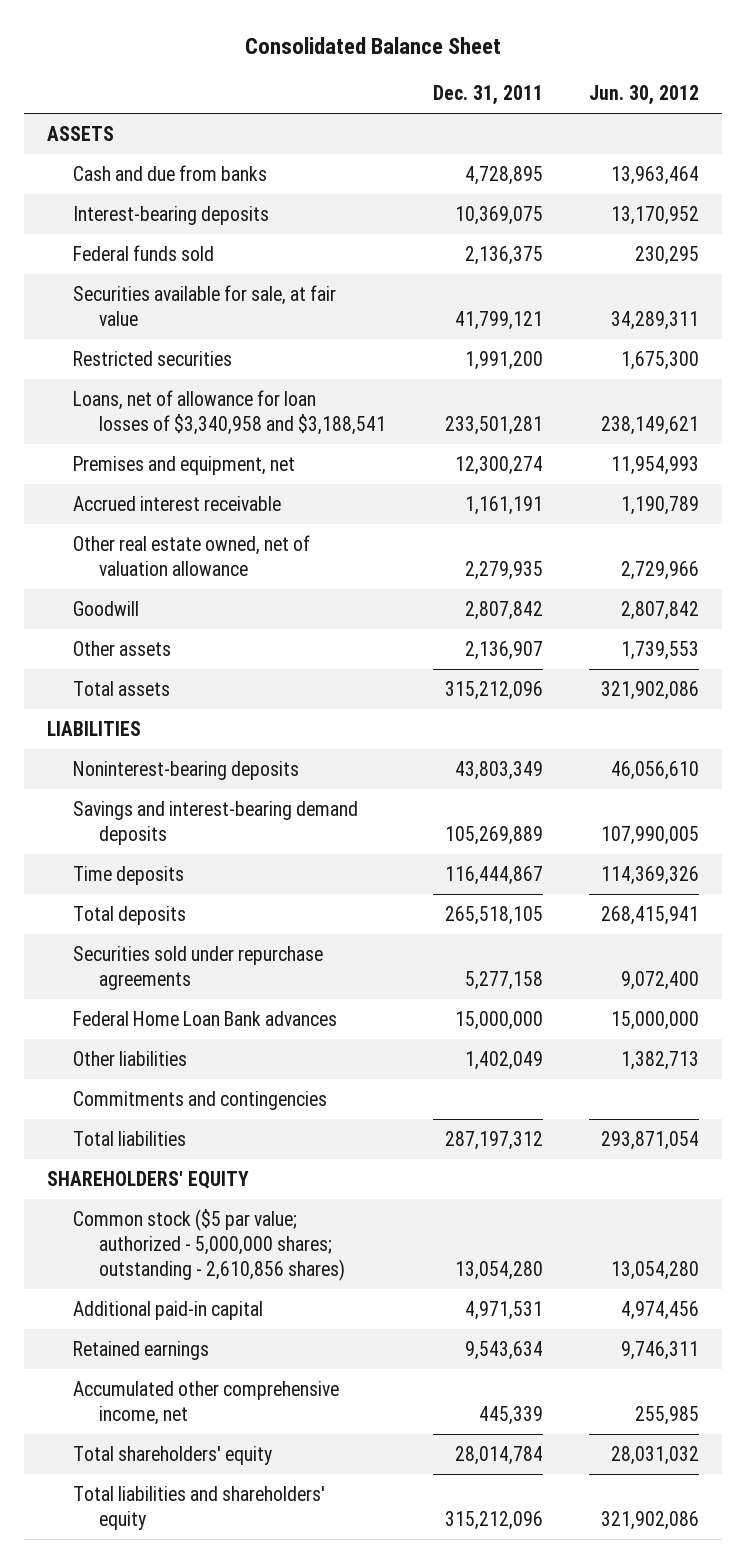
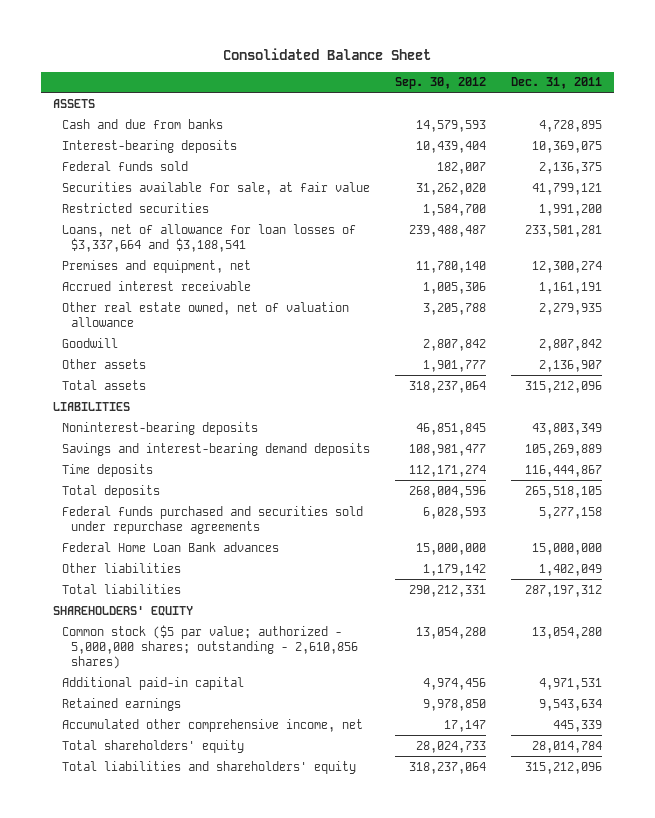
[588,85,699,106] Jun. 30, 2012 -> none
none -> [394,77,486,90] Sep. 30, 2012
[73,389,387,436] Loans, net of allowance for loan losses of $3,340,958 and $3,188,541 -> [62,223,357,252] Loans, net of allowance for loan losses of $3,337,664 and $3,188,541
[73,945,324,991] Securities sold under repurchase agreements -> [62,505,364,534] Federal funds purchased and securities sold under repurchase agreements
[73,1090,328,1110] Commitments and contingencies -> none

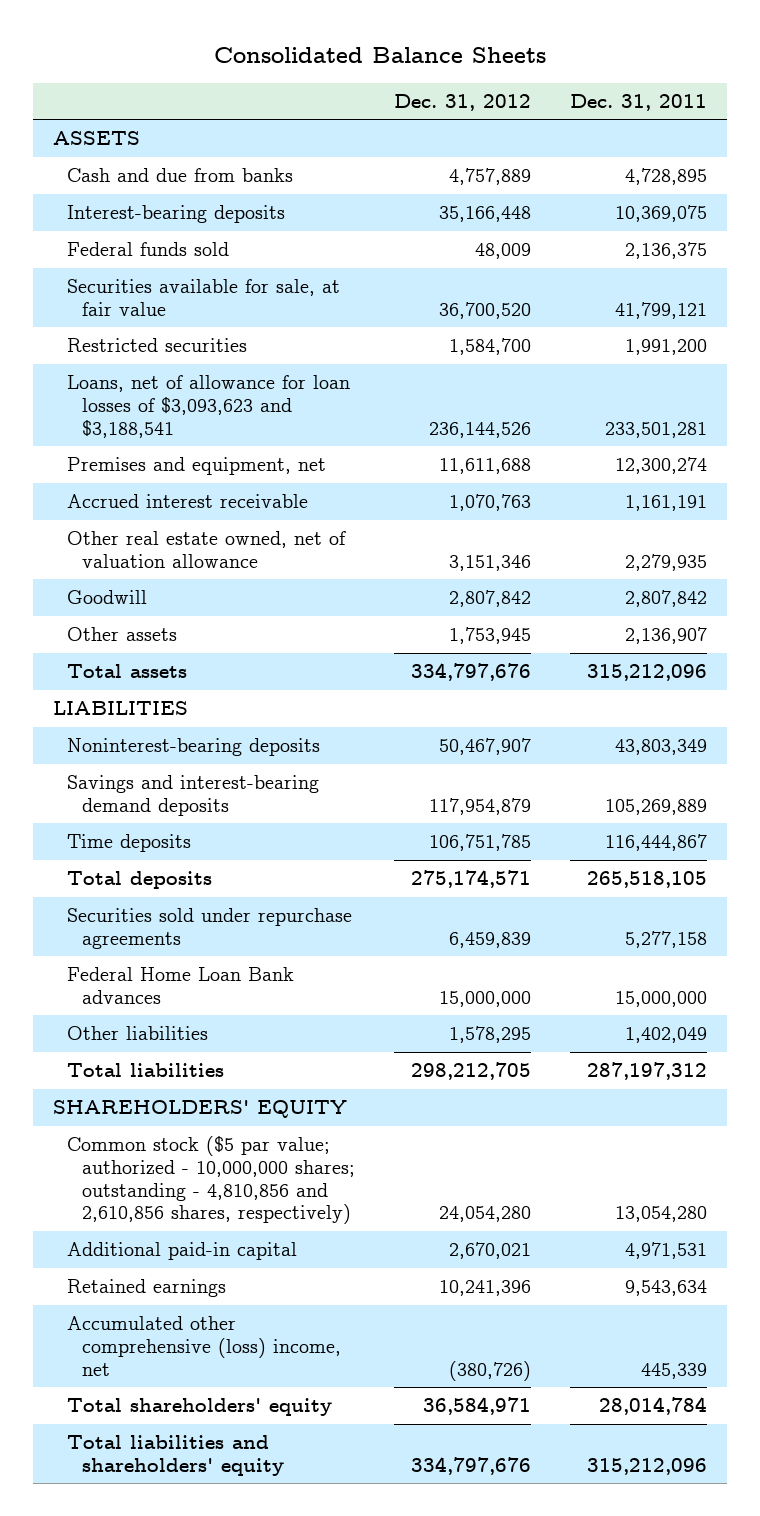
[223,47,432,60] Consolidated Balance Sheet -> [213,47,546,64] Consolidated Balance Sheets
[394,77,486,90] Sep. 30, 2012 -> none
none -> [393,93,531,111] Dec. 31, 2012
[62,223,357,252] Loans, net of allowance for loan losses of $3,337,664 and $3,188,541 -> [67,375,351,438] Loans, net of allowance for loan losses of $3,093,623 and $3,188,541
[62,505,364,534] Federal funds purchased and securities sold under repurchase agreements -> [67,908,353,949] Securities sold under repurchase agreements
[62,624,358,669] Common stock ($5 par value; authorized - 5,000,000 shares; outstanding - 2,610,856 shares) -> [67,1136,355,1225] Common stock ($5 par value; authorized - 10,000,000 shares; outstanding - 4,810,856 and 2,610,856 shares, respectively)
[62,718,364,732] Accumulated other comprehensive income, net -> [67,1316,341,1376] Accumulated other comprehensive (loss) income, net

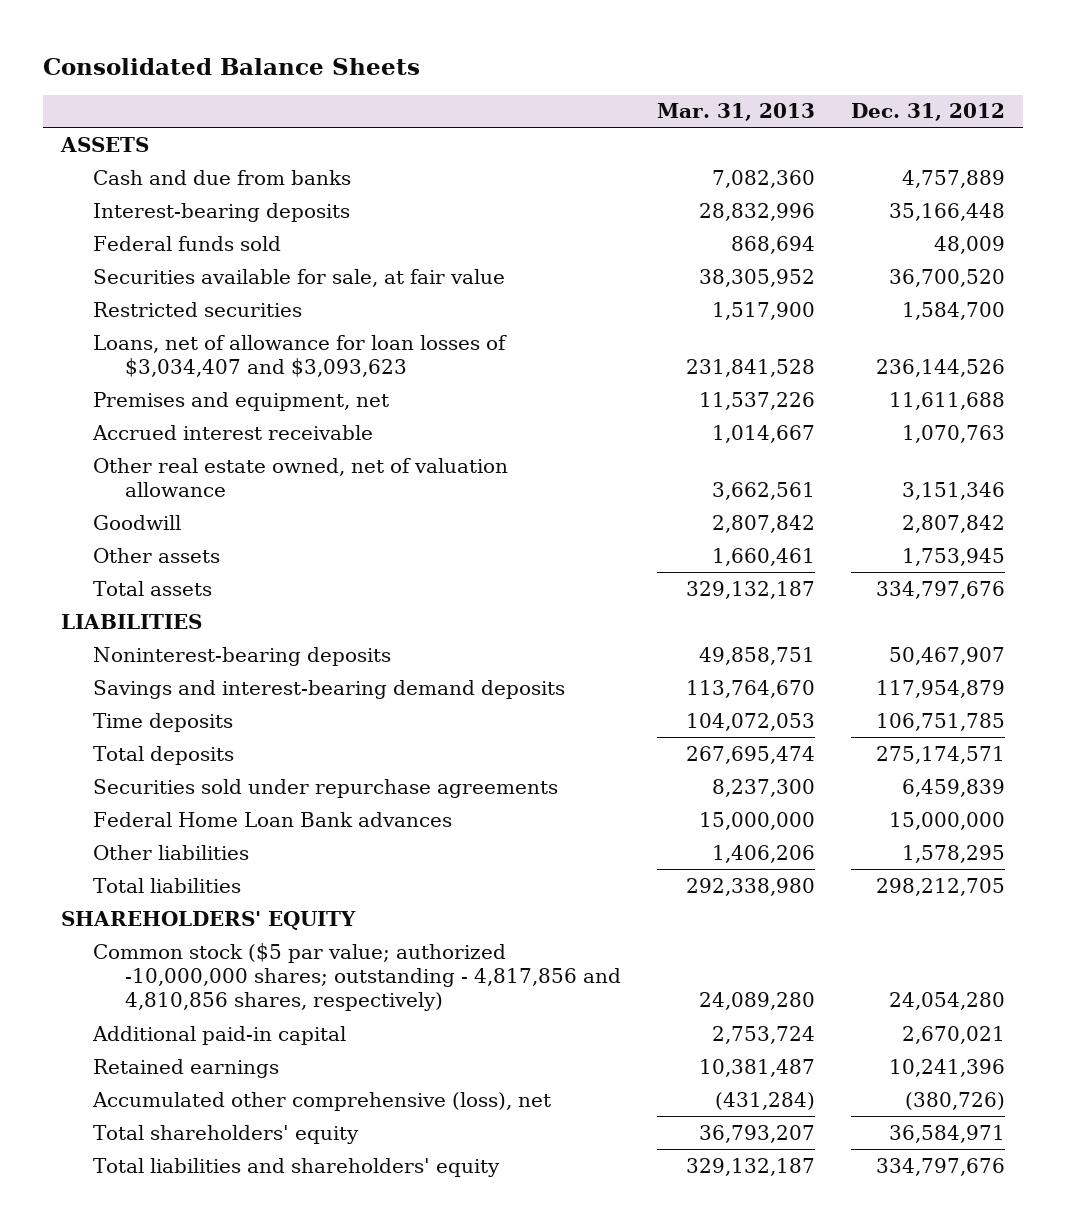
[570,93,708,111] Dec. 31, 2011 -> none
none -> [656,103,815,122] Mar. 31, 2013
[67,375,351,438] Loans, net of allowance for loan losses of $3,093,623 and $3,188,541 -> [93,334,508,378] Loans, net of allowance for loan losses of $3,034,407 and $3,093,623
[67,1136,355,1225] Common stock ($5 par value; authorized - 10,000,000 shares; outstanding - 4,810,856 and 2,610,856 shares, respectively) -> [93,942,621,1012] Common stock ($5 par value; authorized -10,000,000 shares; outstanding - 4,817,856 and 4,810,856 shares, respectively)
[67,1316,341,1376] Accumulated other comprehensive (loss) income, net -> [92,1091,552,1111] Accumulated other comprehensive (loss), net

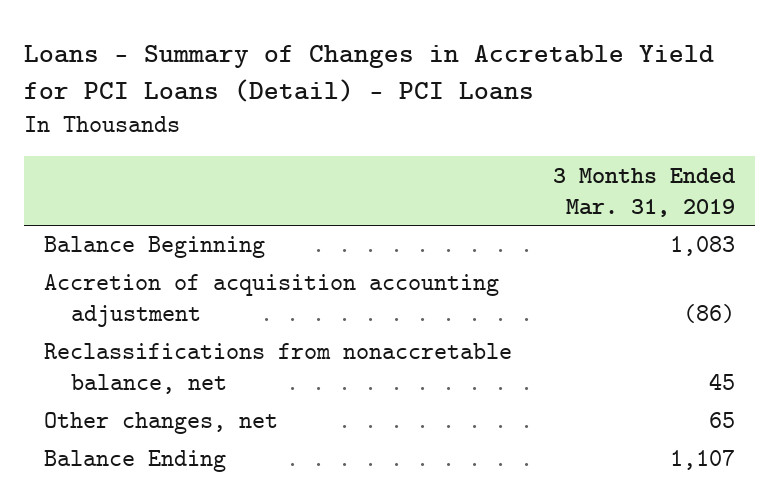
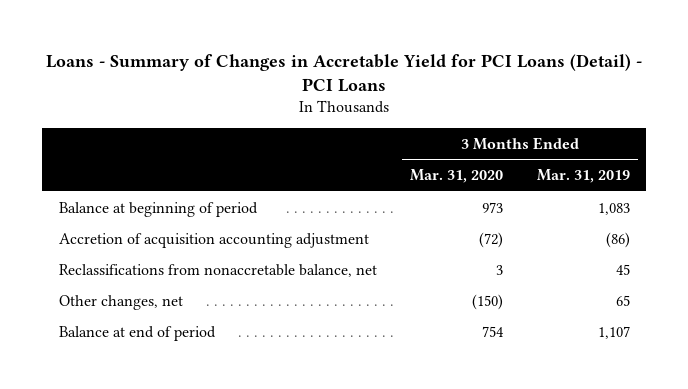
none -> [410,169,504,184] Mar. 31, 2020
[44,236,266,259] Balance Beginning -> [58,201,258,217] Balance at beginning of period
[44,450,227,473] Balance Ending -> [58,325,216,341] Balance at end of period

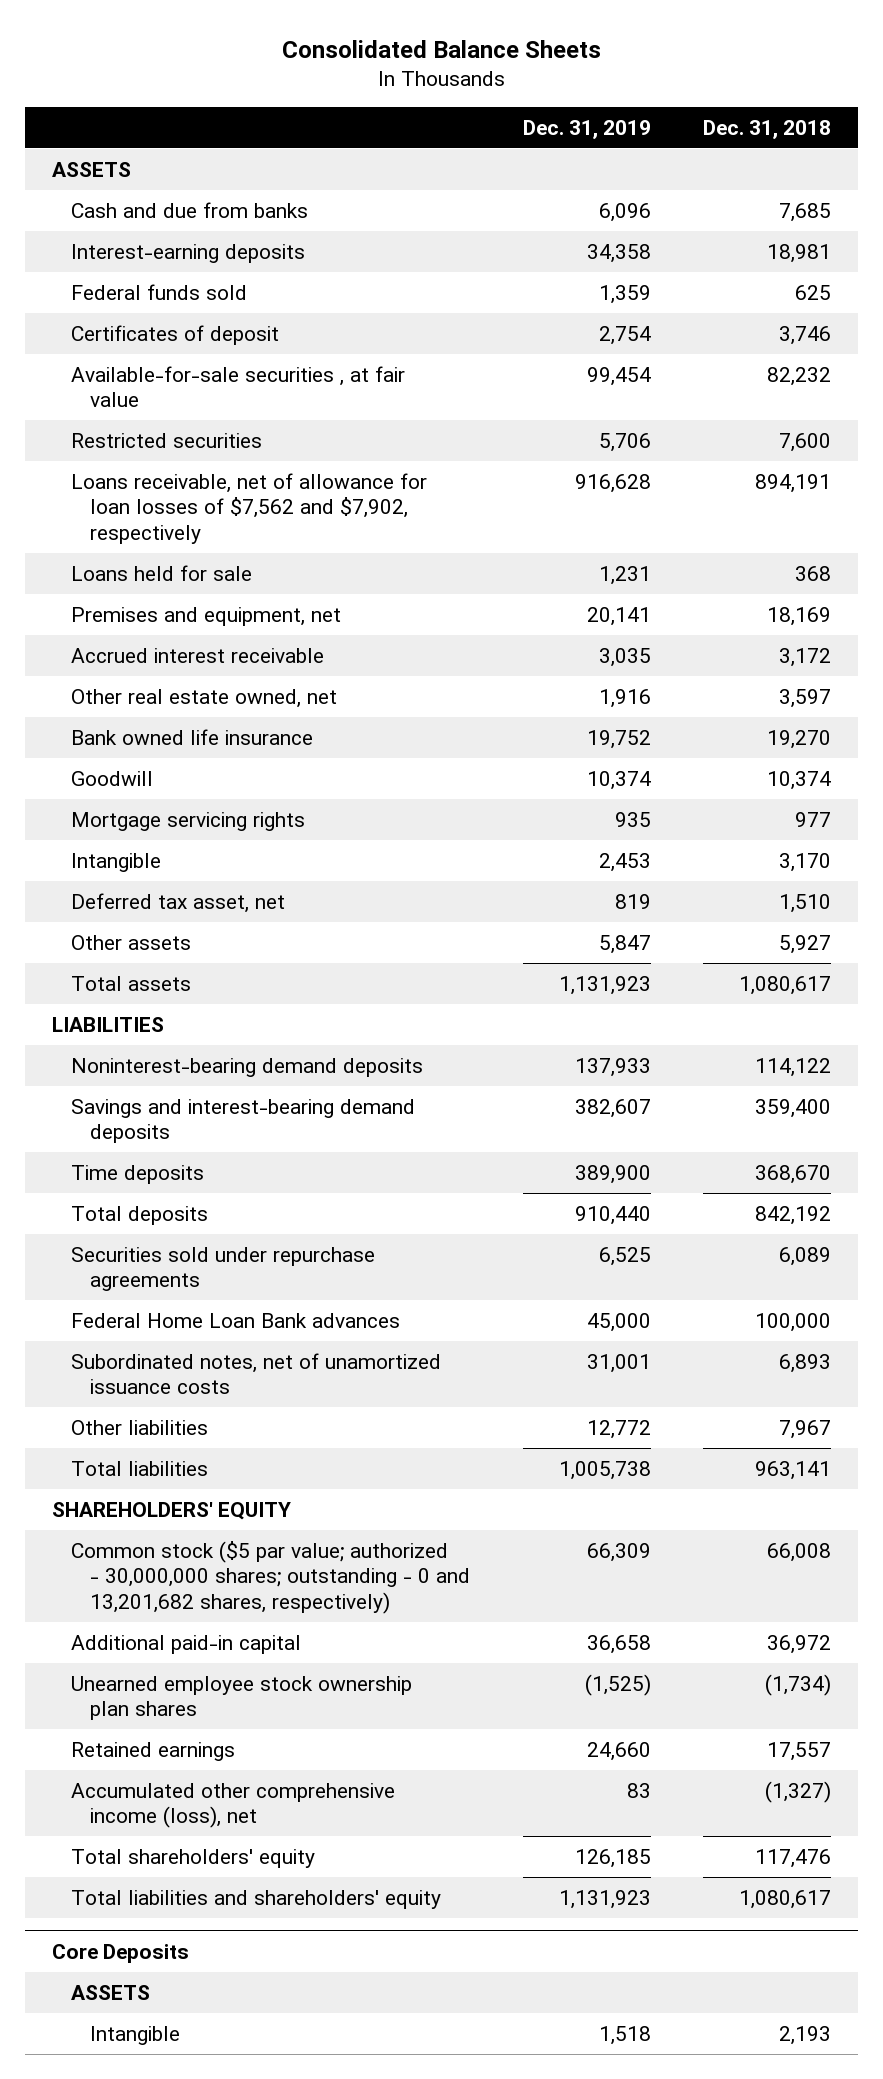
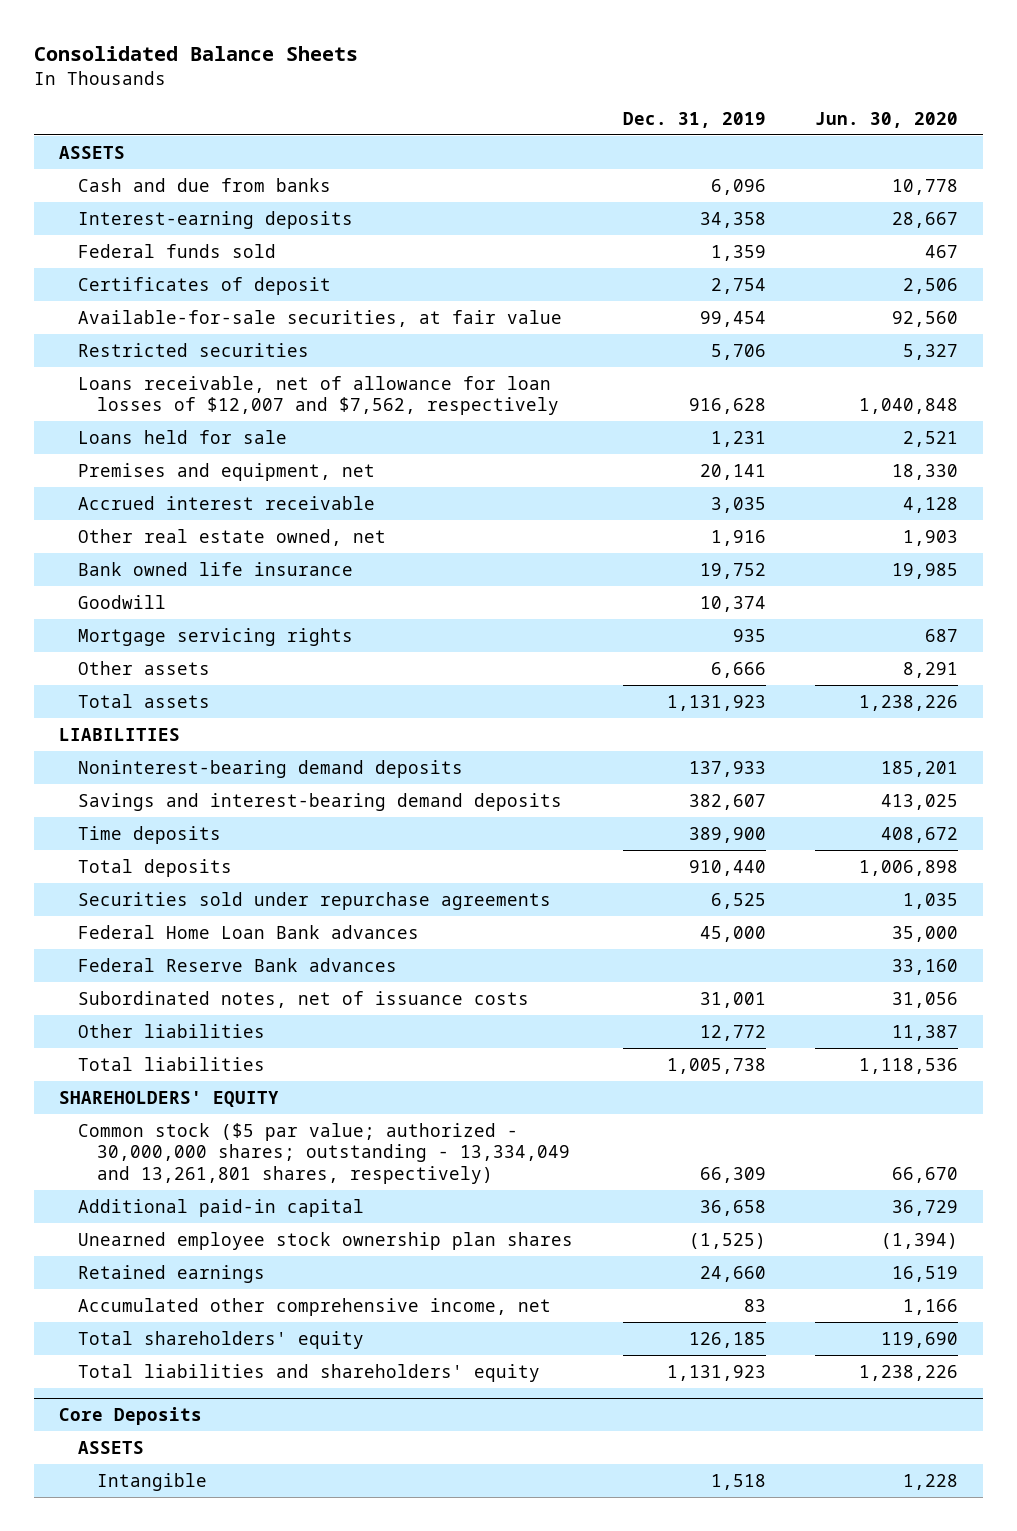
[703,119,832,139] Dec. 31, 2018 -> none
none -> [815,111,959,128] Jun. 30, 2020
[70,365,405,408] Available-for-sale securities , at fair value -> [77,309,562,327] Available-for-sale securities, at fair value
[70,472,427,544] Loans receivable, net of allowance for loan losses of $7,562 and $7,902, respectively -> [77,375,559,416] Loans receivable, net of allowance for loan losses of $12,007 and $7,562, respectively
[70,852,161,872] Intangible -> none
[70,892,285,913] Deferred tax asset, net -> none
[598,934,651,954] 5,847 -> [710,661,766,678] 6,666
none -> [77,957,397,972] Federal Reserve Bank advances
[70,1352,441,1395] Subordinated notes, net of unamortized issuance costs -> [77,990,529,1008] Subordinated notes, net of issuance costs
[70,1540,471,1614] Common stock ($5 par value; authorized - 30,000,000 shares; outstanding - 0 and 13,201,682 shares, respectively) -> [77,1122,570,1185] Common stock ($5 par value; authorized - 30,000,000 shares; outstanding - 13,334,049 and 13,261,801 shares, respectively)
[70,1782,395,1829] Accumulated other comprehensive income (loss), net -> [77,1297,551,1316] Accumulated other comprehensive income, net

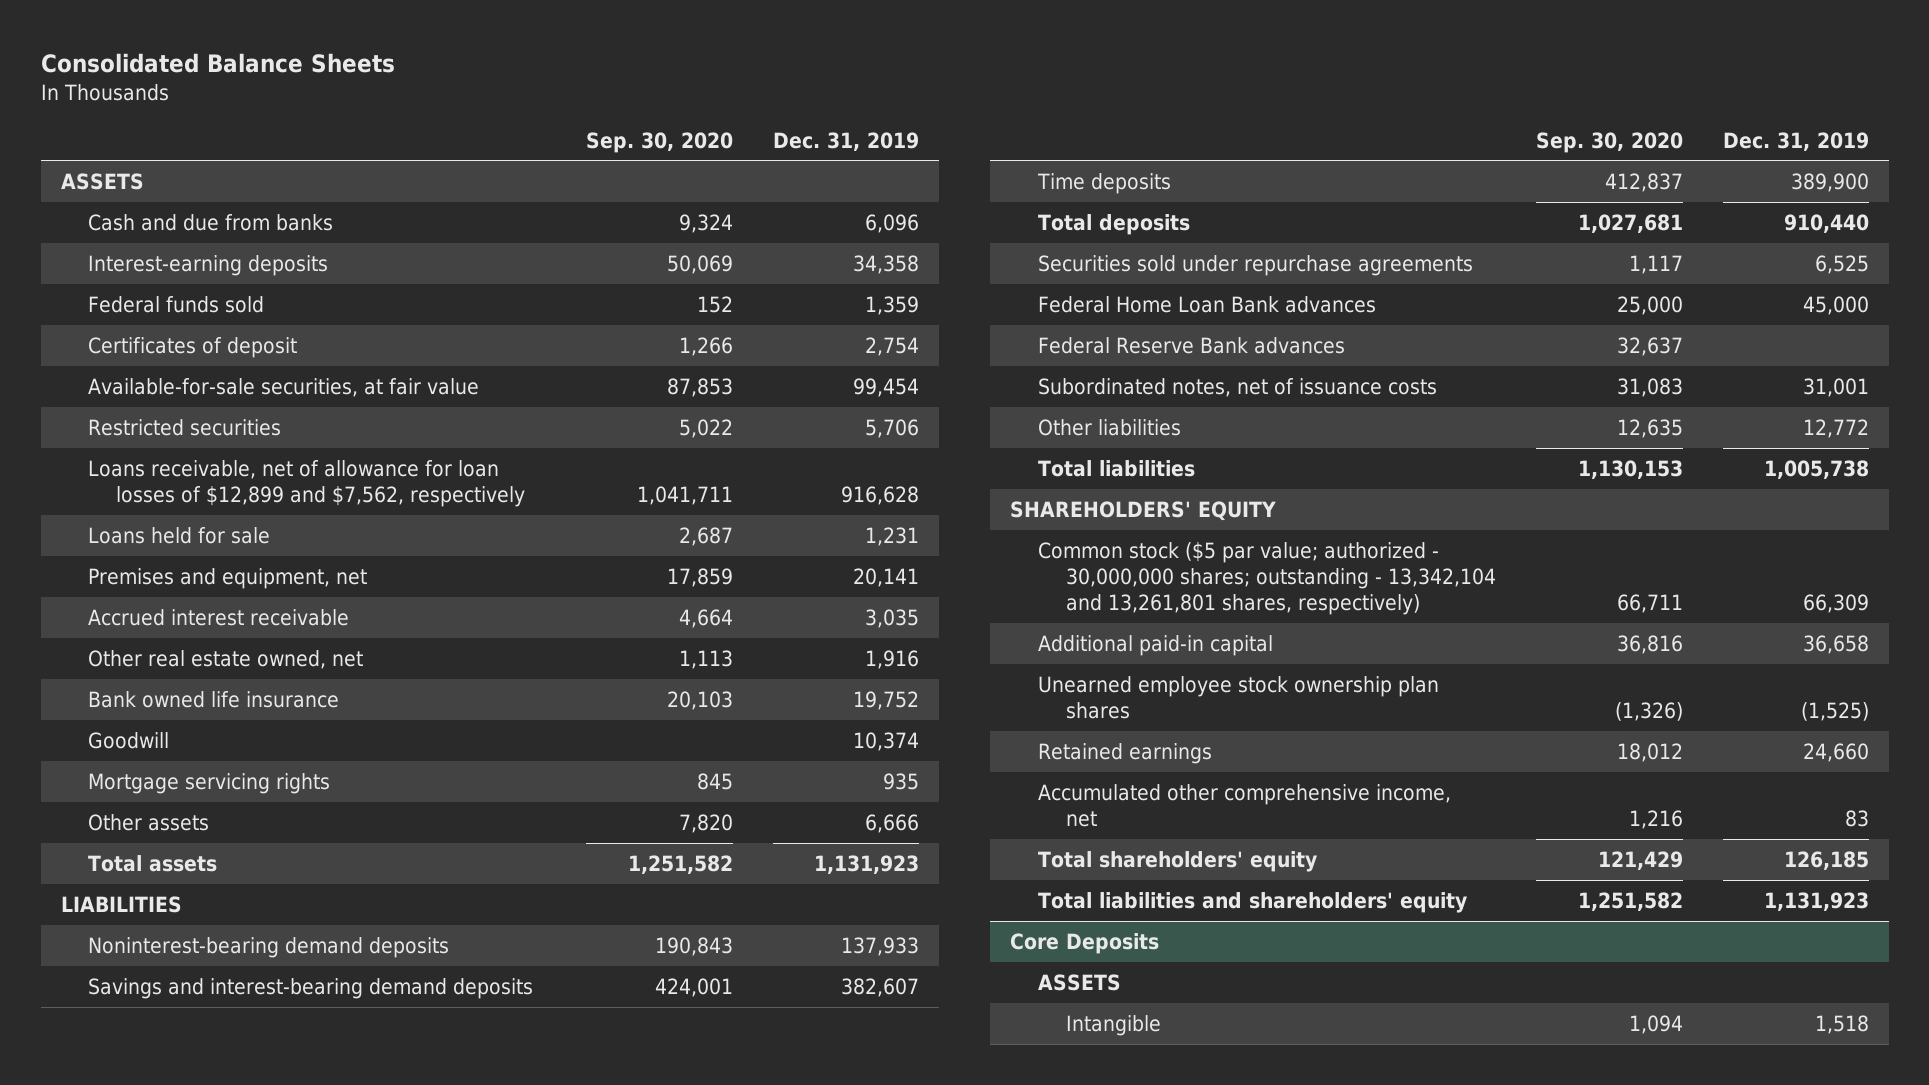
[815,111,959,128] Jun. 30, 2020 -> none
none -> [586,131,734,153] Sep. 30, 2020
[77,375,559,416] Loans receivable, net of allowance for loan losses of $12,007 and $7,562, respectively -> [88,459,526,507] Loans receivable, net of allowance for loan losses of $12,899 and $7,562, respectively
[77,1122,570,1185] Common stock ($5 par value; authorized - 30,000,000 shares; outstanding - 13,334,049 and 13,261,801 shares, respectively) -> [1037,541,1496,615] Common stock ($5 par value; authorized - 30,000,000 shares; outstanding - 13,342,104 and 13,261,801 shares, respectively)

